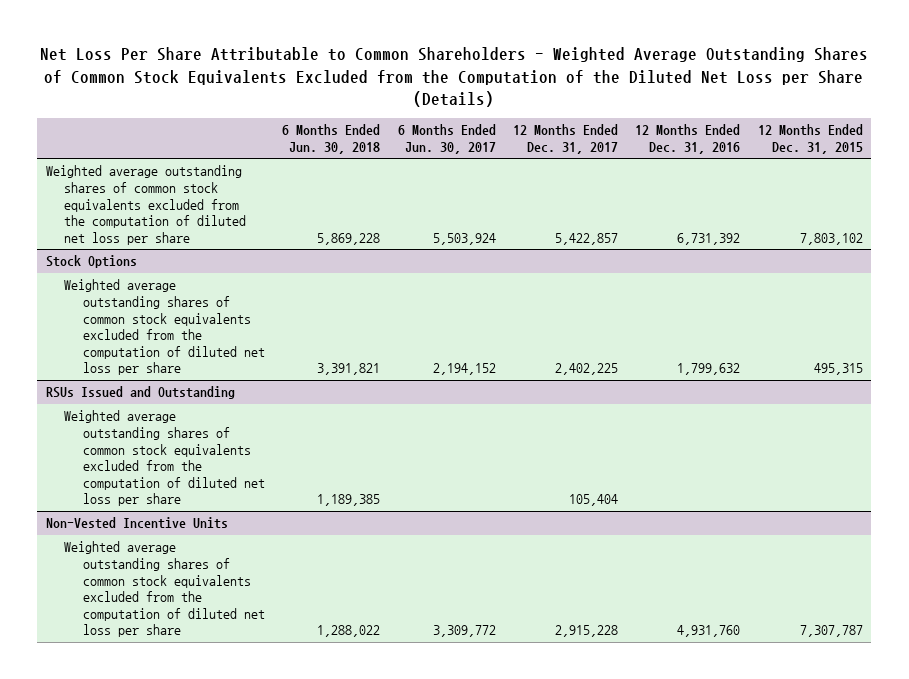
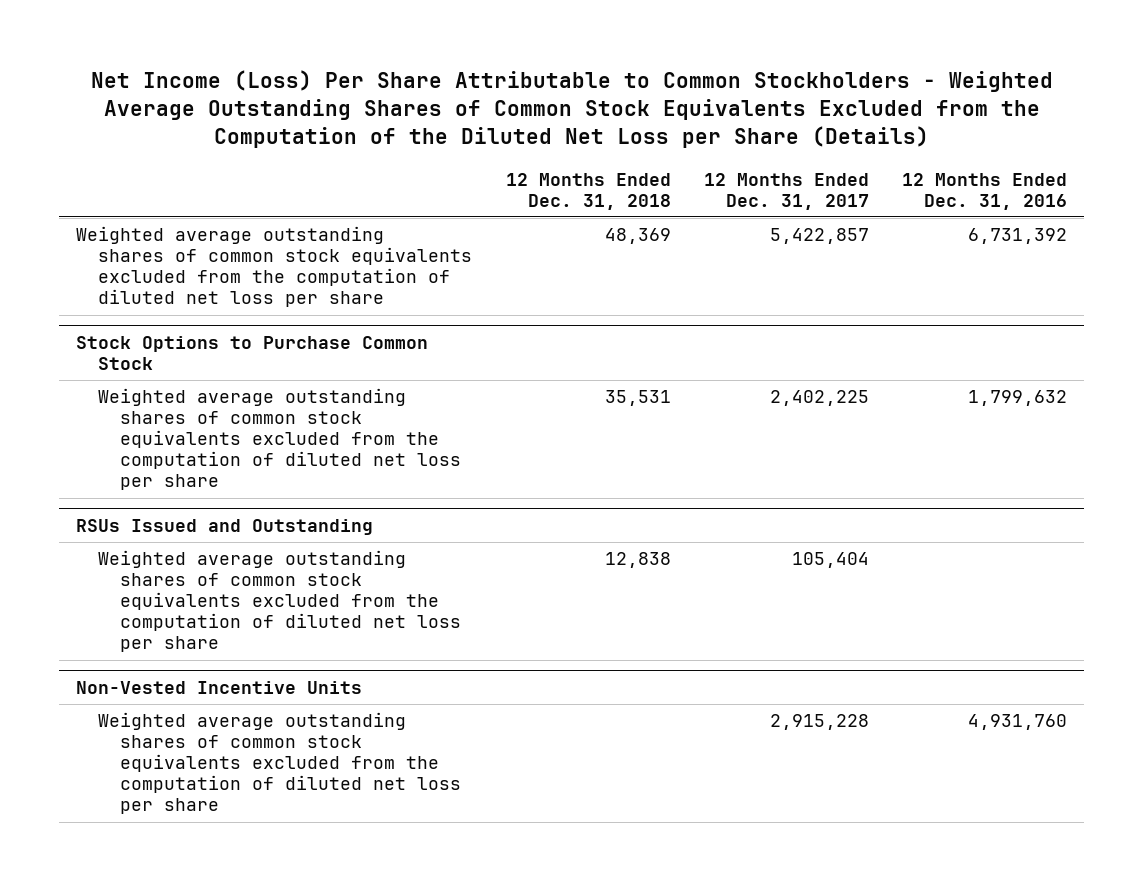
[40,47,869,107] Net Loss Per Share Attributable to Common Shareholders - Weighted Average Outstanding Shares of Common Stock Equivalents Excluded from the Computation of the Diluted Net Loss per Share (Details) -> [90,69,1053,149] Net Income (Loss) Per Share Attributable to Common Stockholders - Weighted Average Outstanding Shares of Common Stock Equivalents Excluded from the Computation of the Diluted Net Loss per Share (Details)
[282,124,381,154] 6 Months Ended Jun. 30, 2018 -> none
[397,124,496,154] 6 Months Ended Jun. 30, 2017 -> none
[757,124,863,154] 12 Months Ended Dec. 31, 2015 -> none
none -> [505,172,671,210] 12 Months Ended Dec. 31, 2018
[46,255,138,269] Stock Options -> [76,335,429,370] Stock Options to Purchase Common Stock

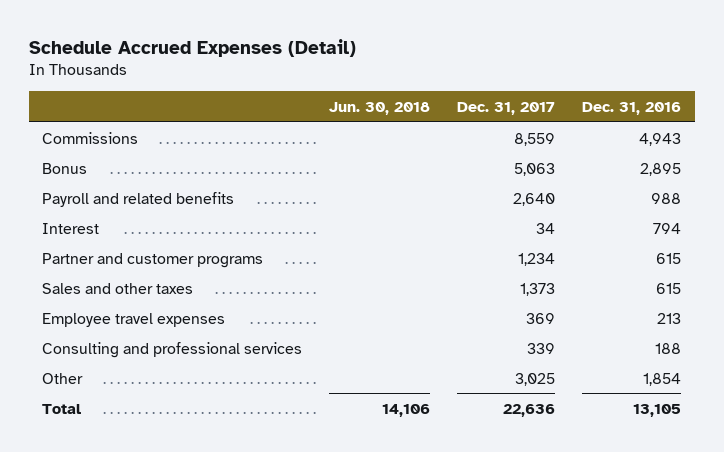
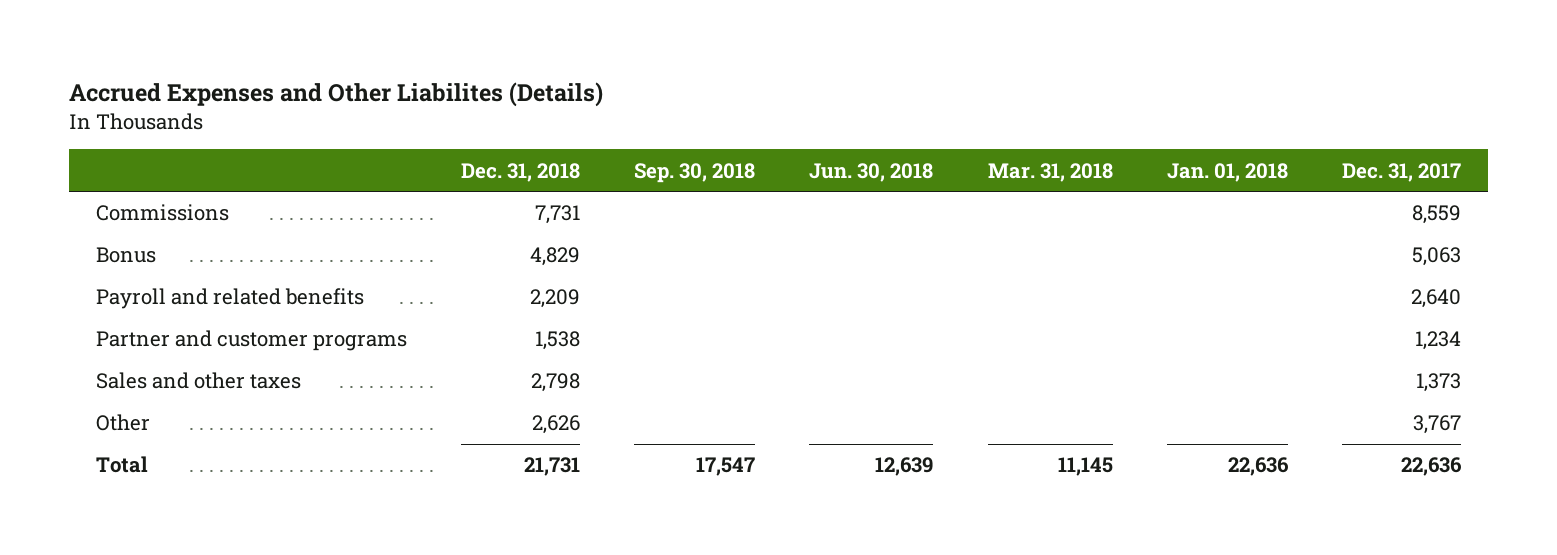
[28,38,356,57] Schedule Accrued Expenses (Detail) -> [69,82,604,108] Accrued Expenses and Other Liabilites (Details)
[582,101,682,115] Dec. 31, 2016 -> none
none -> [461,162,581,182] Dec. 31, 2018
none -> [634,162,756,183] Sep. 30, 2018
none -> [987,162,1113,182] Mar. 31, 2018
none -> [1166,162,1288,182] Jan. 01, 2018
[42,222,100,234] Interest -> none
[42,312,226,327] Employee travel expenses -> none
[42,341,303,358] Consulting and professional services -> none
[515,372,556,386] 3,025 -> [1412,415,1461,435] 3,767
[382,403,431,417] 14,106 -> [875,457,934,477] 12,639

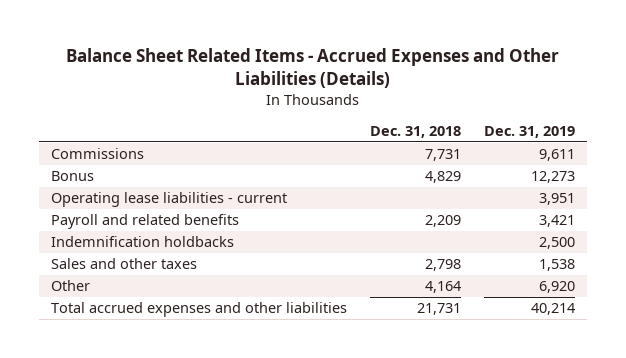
[69,82,604,108] Accrued Expenses and Other Liabilites (Details) -> [65,47,559,88] Balance Sheet Related Items - Accrued Expenses and Other Liabilities (Details)
[634,162,756,183] Sep. 30, 2018 -> none
[809,162,934,182] Jun. 30, 2018 -> none
[987,162,1113,182] Mar. 31, 2018 -> none
[1166,162,1288,182] Jan. 01, 2018 -> none
[1341,162,1461,182] Dec. 31, 2017 -> none
none -> [484,125,576,138] Dec. 31, 2019
none -> [50,192,287,208] Operating lease liabilities - current
[96,330,408,352] Partner and customer programs -> none
none -> [50,236,234,248] Indemnification holdbacks
[532,415,581,435] 2,626 -> [424,281,461,294] 4,164
[96,456,149,474] Total -> [50,302,347,318] Total accrued expenses and other liabilities

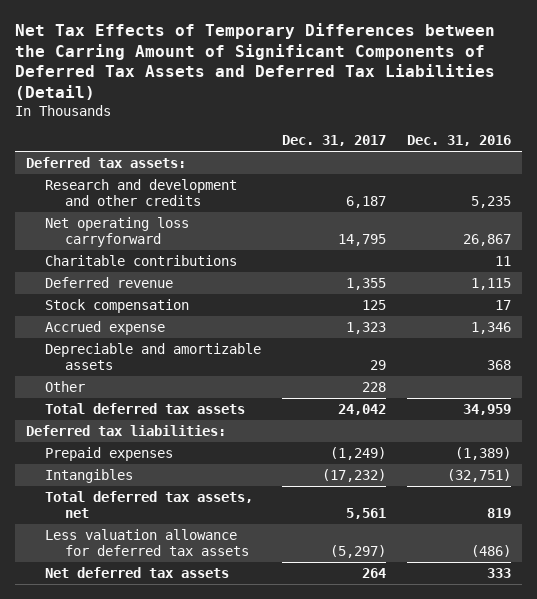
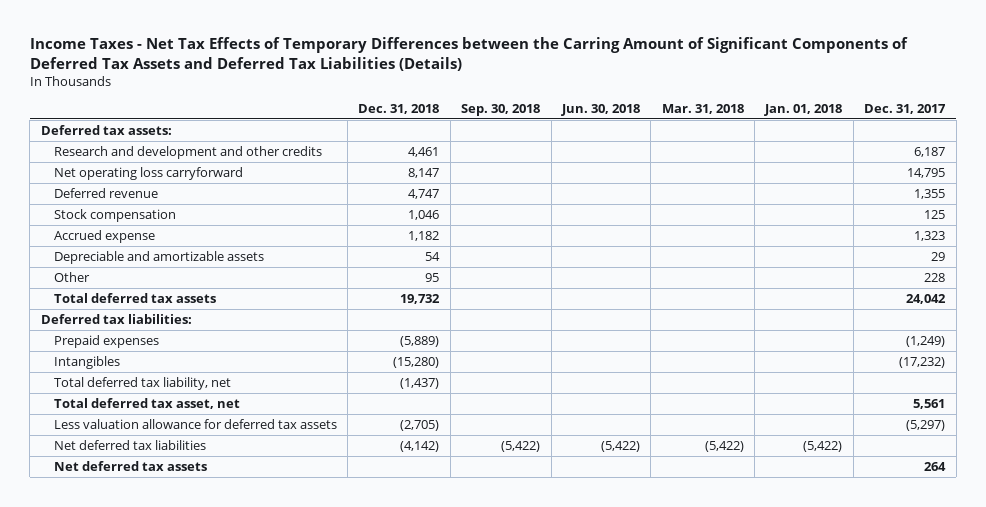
[15,22,496,101] Net Tax Effects of Temporary Differences between the Carring Amount of Significant Components of Deferred Tax Assets and Deferred Tax Liabilities (Detail) -> [29,37,908,71] Income Taxes - Net Tax Effects of Temporary Differences between the Carring Amount of Significant Components of Deferred Tax Assets and Deferred Tax Liabilities (Details)
[407,135,512,147] Dec. 31, 2016 -> none
none -> [358,103,440,114] Dec. 31, 2018
none -> [461,103,541,116] Sep. 30, 2018
none -> [560,103,640,116] Jun. 30, 2018
none -> [661,103,744,114] Mar. 31, 2018
none -> [764,103,843,116] Jan. 01, 2018
[45,254,238,266] Charitable contributions -> none
none -> [53,376,231,390] Total deferred tax liability, net
[45,490,254,518] Total deferred tax assets, net -> [53,397,240,409] Total deferred tax asset, net
none -> [53,439,206,450] Net deferred tax liabilities

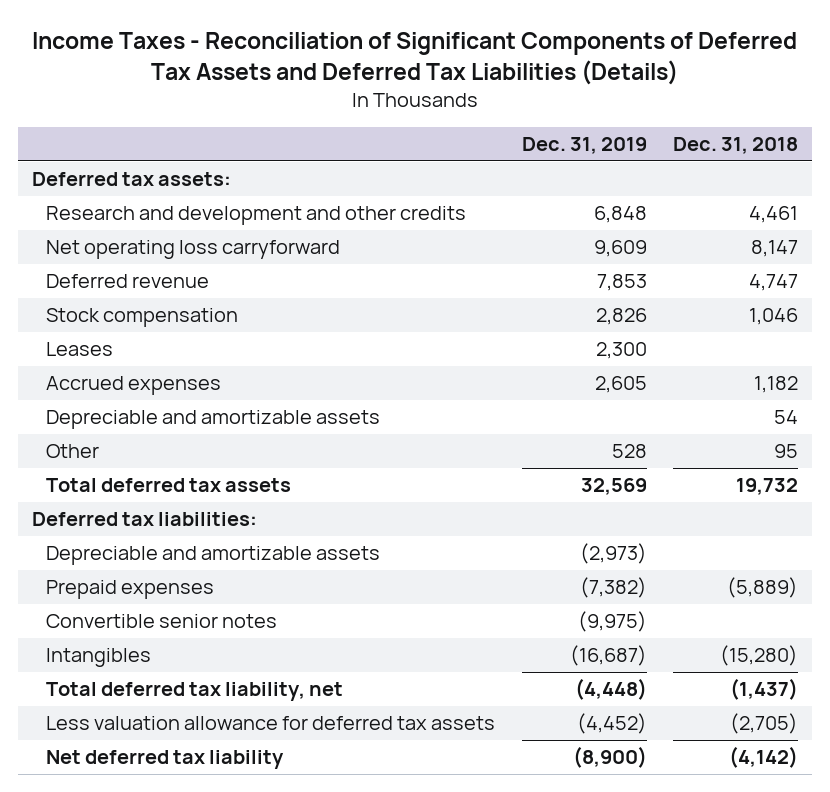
[29,37,908,71] Income Taxes - Net Tax Effects of Temporary Differences between the Carring Amount of Significant Components of Deferred Tax Assets and Deferred Tax Liabilities (Details) -> [31,31,797,85] Income Taxes - Reconciliation of Significant Components of Deferred Tax Assets and Deferred Tax Liabilities (Details)
[461,103,541,116] Sep. 30, 2018 -> none
[560,103,640,116] Jun. 30, 2018 -> none
[661,103,744,114] Mar. 31, 2018 -> none
[764,103,843,116] Jan. 01, 2018 -> none
[864,103,947,114] Dec. 31, 2017 -> none
none -> [521,136,647,154] Dec. 31, 2019
none -> [45,342,113,357] Leases
[53,229,155,243] Accrued expense -> [45,376,221,396] Accrued expenses
none -> [45,546,380,566] Depreciable and amortizable assets
none -> [45,614,277,629] Convertible senior notes
[53,397,240,409] Total deferred tax asset, net -> none
[53,460,207,471] Net deferred tax assets -> none
[53,439,206,450] Net deferred tax liabilities -> [45,750,284,770] Net deferred tax liability

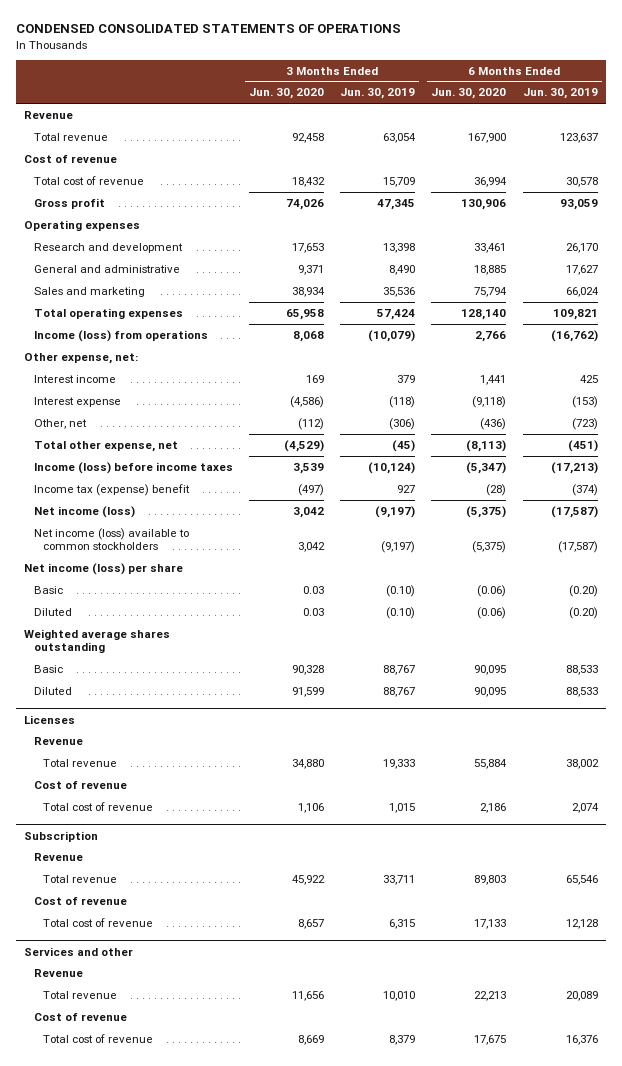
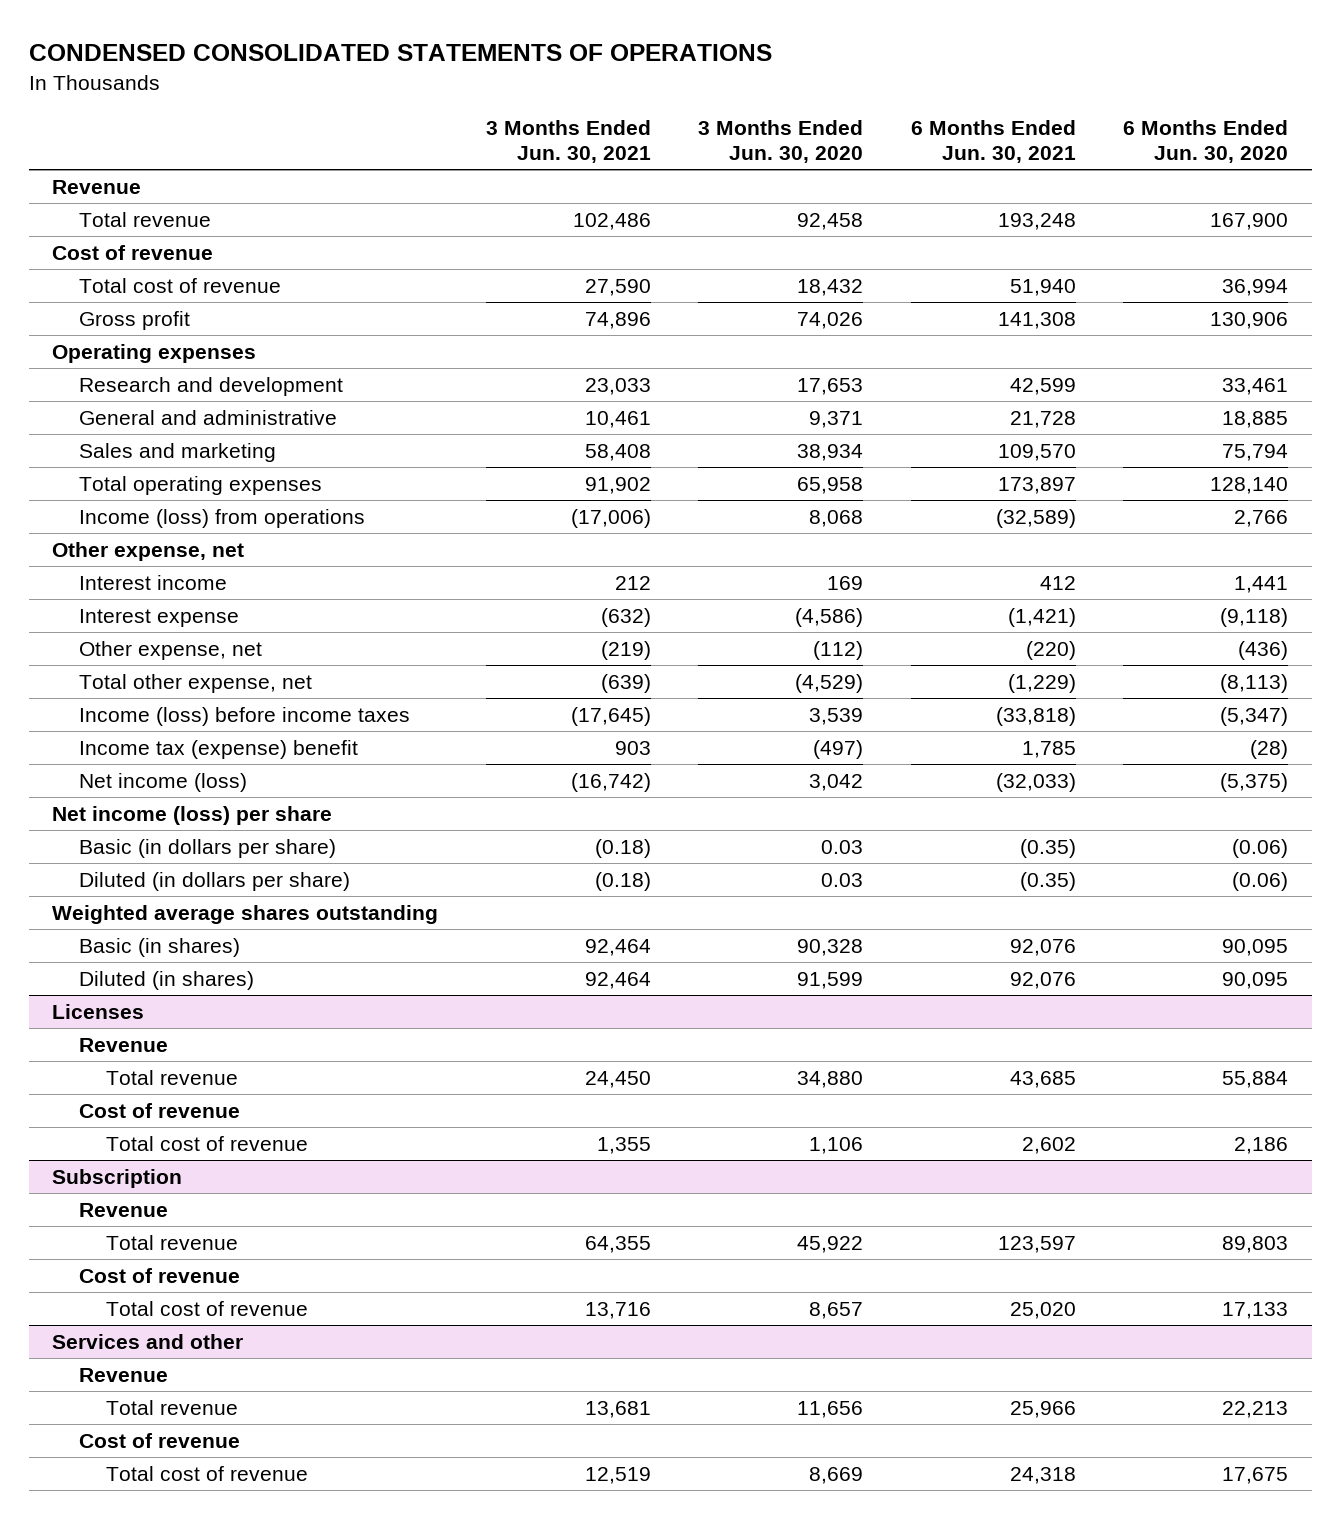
[340,88,416,100] Jun. 30, 2019 -> none
[522,88,598,100] Jun. 30, 2019 -> none
none -> [485,120,651,164] 3 Months Ended Jun. 30, 2021
none -> [910,120,1076,164] 6 Months Ended Jun. 30, 2021
[23,352,138,364] Other expense, net: -> [52,541,245,561] Other expense, net
[33,418,87,429] Other, net -> [79,640,263,660] Other expense, net
[33,527,189,551] Net income (loss) available to common stockholders -> none
[33,585,63,594] Basic -> [79,838,337,858] Basic (in dollars per share)
[33,607,72,616] Diluted -> [79,871,351,891] Diluted (in dollars per share)
[33,664,63,673] Basic -> [79,937,241,957] Basic (in shares)
[33,686,72,695] Diluted -> [79,970,255,990] Diluted (in shares)

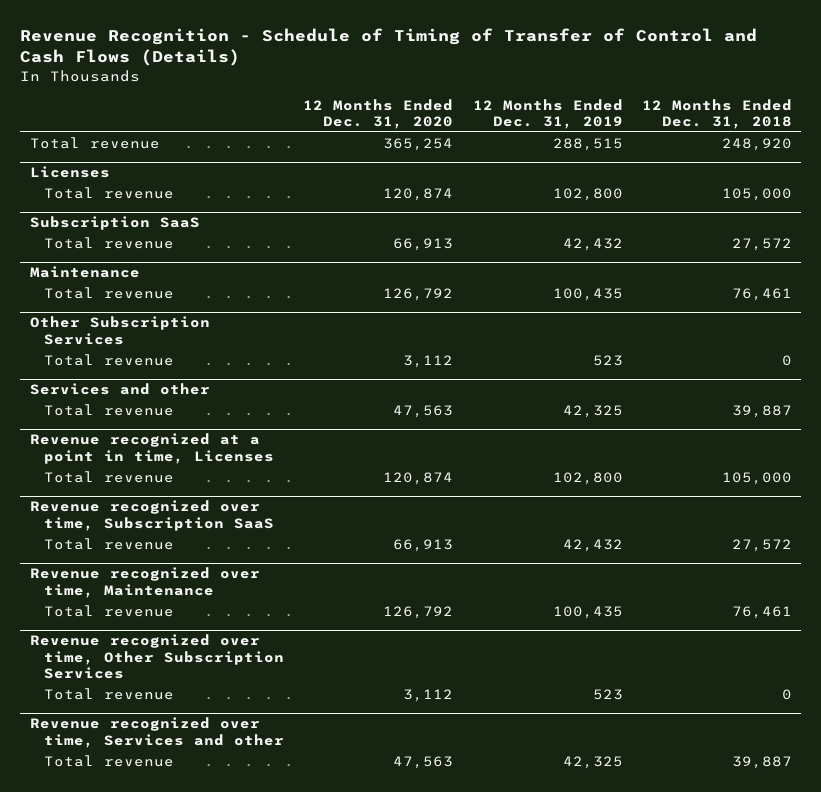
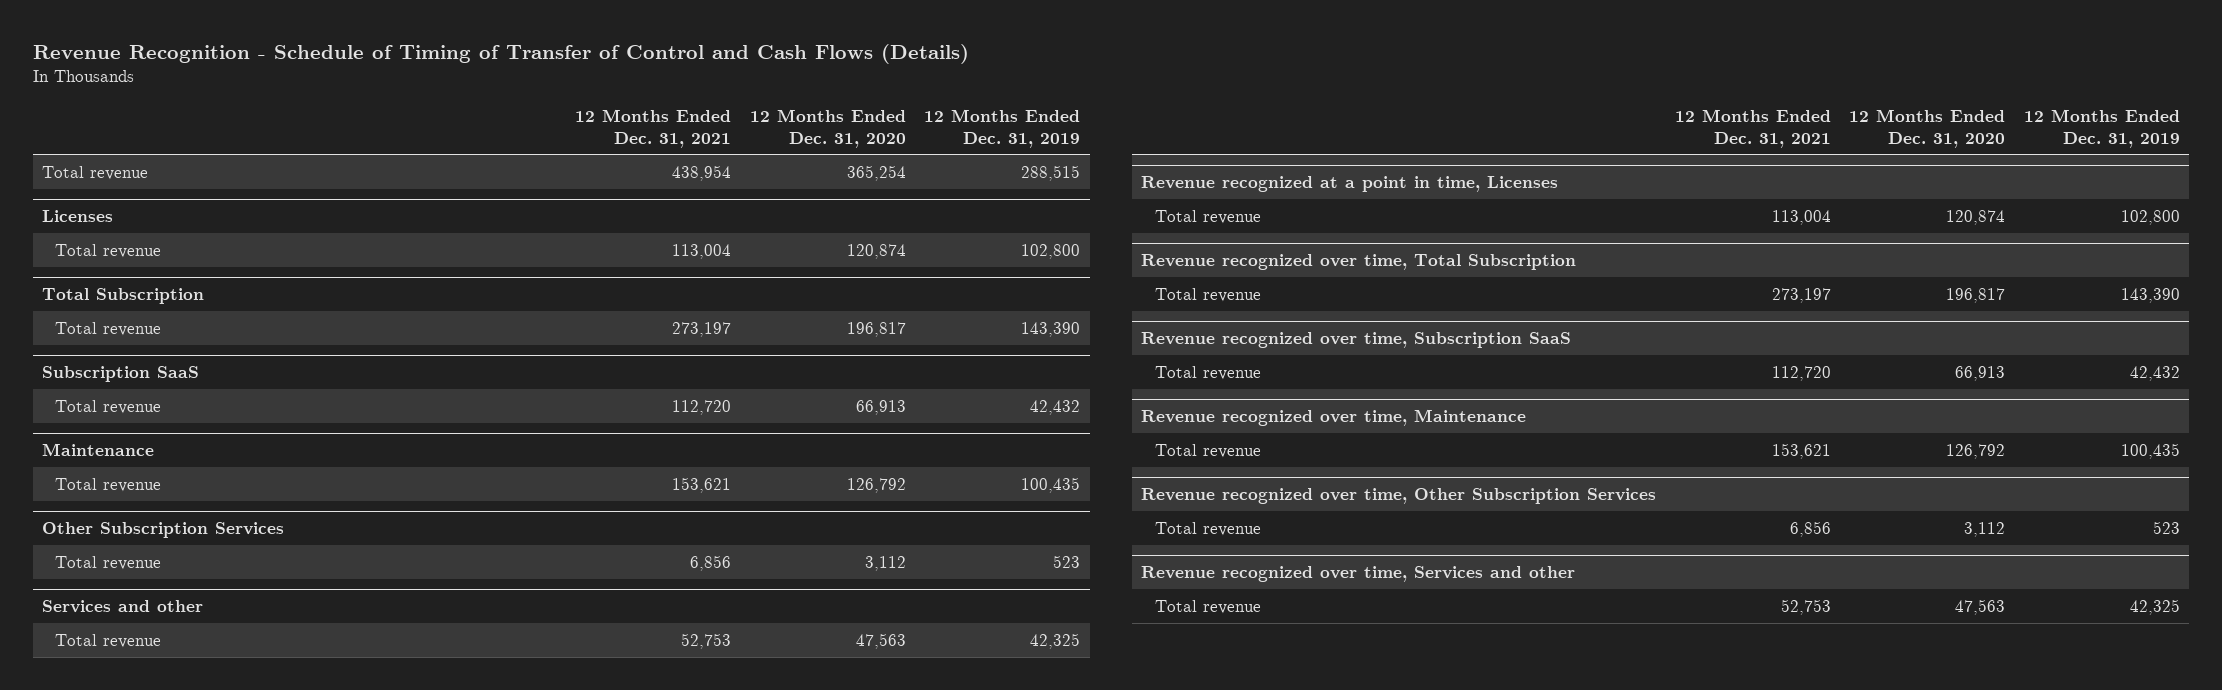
[641,98,792,130] 12 Months Ended Dec. 31, 2018 -> none
none -> [575,108,732,148] 12 Months Ended Dec. 31, 2021
none -> [41,288,204,305] Total Subscription
none -> [55,321,162,336] Total revenue
none -> [1141,254,1577,271] Revenue recognized over time, Total Subscription
none -> [1154,287,1261,302] Total revenue

